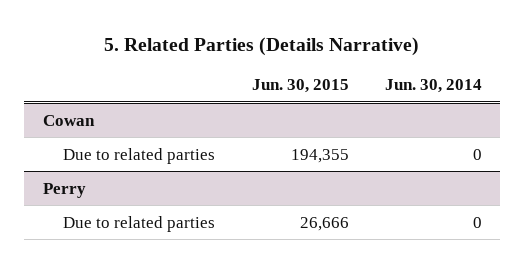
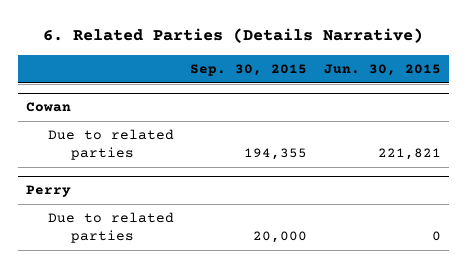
[104,36,420,56] 5. Related Parties (Details Narrative) -> [43,28,424,44] 6. Related Parties (Details Narrative)
[385,79,483,94] Jun. 30, 2014 -> none
none -> [190,64,308,77] Sep. 30, 2015
[290,148,349,163] 194,355 -> [377,148,441,161] 221,821
[299,216,349,231] 26,666 -> [431,231,441,242] 0

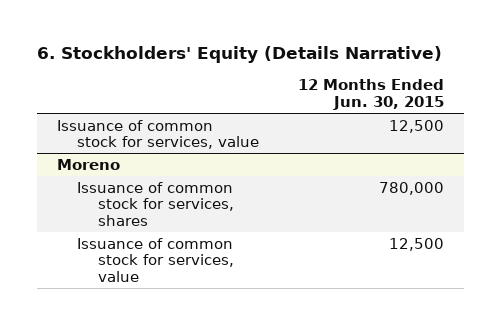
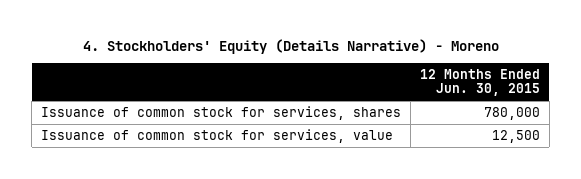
[37,46,443,64] 6. Stockholders' Equity (Details Narrative) -> [82,38,499,54] 4. Stockholders' Equity (Details Narrative) - Moreno
[56,119,260,150] Issuance of common stock for services, value -> none
[56,158,120,170] Moreno -> none

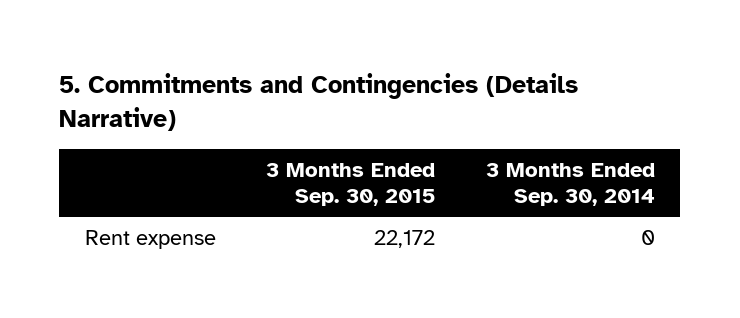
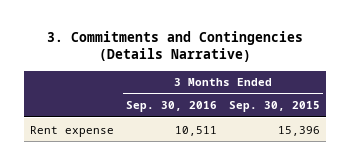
[59,73,579,131] 5. Commitments and Contingencies (Details Narrative) -> [47,30,304,63] 3. Commitments and Contingencies (Details Narrative)
[486,162,656,206] 3 Months Ended Sep. 30, 2014 -> none
none -> [126,101,218,113] Sep. 30, 2016
[374,230,436,249] 22,172 -> [278,125,321,136] 15,396

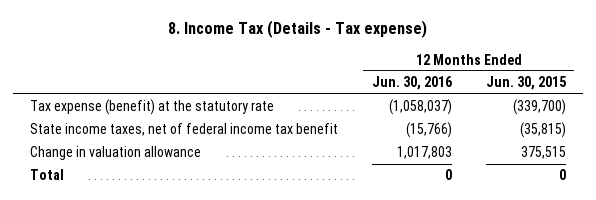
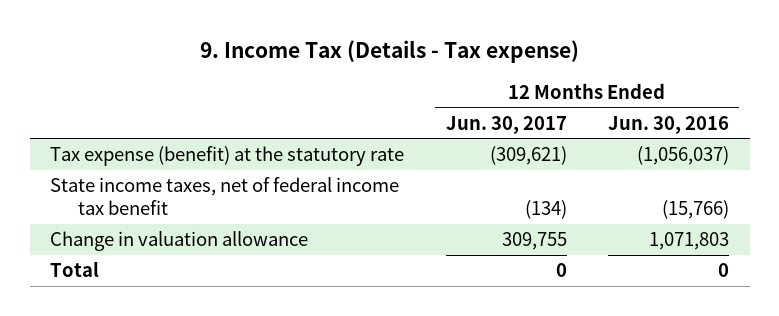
[167,20,427,39] 8. Income Tax (Details - Tax expense) -> [199,40,579,64] 9. Income Tax (Details - Tax expense)
[485,76,566,91] Jun. 30, 2015 -> none
none -> [445,115,567,134] Jun. 30, 2017
[388,99,452,116] (1,058,037) -> [636,146,729,166] (1,056,037)
[396,146,452,160] 1,017,803 -> [648,232,729,251] 1,071,803

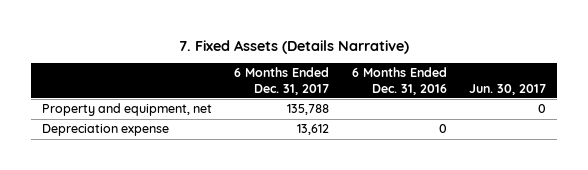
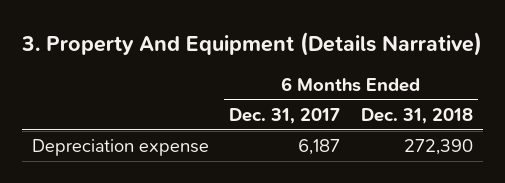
[179,39,410,54] 7. Fixed Assets (Details Narrative) -> [20,31,482,56] 3. Property And Equipment (Details Narrative)
[351,67,447,95] 6 Months Ended Dec. 31, 2016 -> none
[468,83,546,95] Jun. 30, 2017 -> none
none -> [360,107,473,124] Dec. 31, 2018
[42,103,213,117] Property and equipment, net -> none
[297,124,330,136] 13,612 -> [298,139,341,156] 6,187

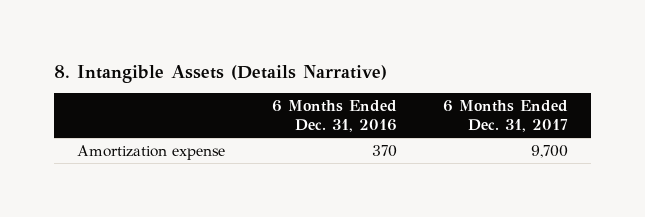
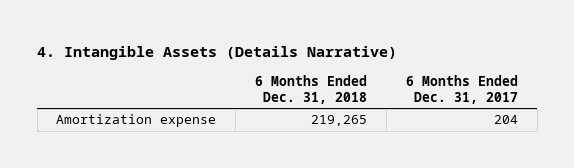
[53,64,387,83] 8. Intangible Assets (Details Narrative) -> [37,46,398,61] 4. Intangible Assets (Details Narrative)
[271,100,397,133] 6 Months Ended Dec. 31, 2016 -> none
none -> [255,74,368,104] 6 Months Ended Dec. 31, 2018
[531,144,569,158] 9,700 -> [494,115,519,125] 204

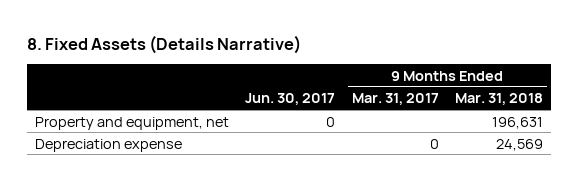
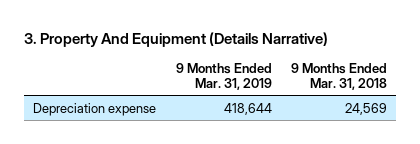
[27,34,302,54] 8. Fixed Assets (Details Narrative) -> [23,31,328,47] 3. Property And Equipment (Details Narrative)
[245,93,336,106] Jun. 30, 2017 -> none
[351,93,439,106] Mar. 31, 2017 -> none
none -> [175,63,272,91] 9 Months Ended Mar. 31, 2019
[35,116,230,130] Property and equipment, net -> none

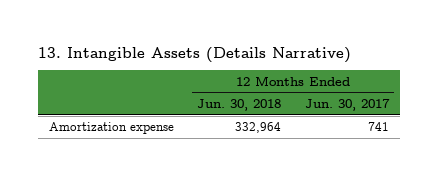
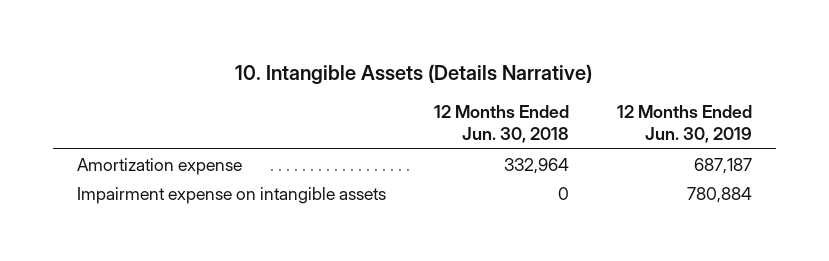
[37,46,351,63] 13. Intangible Assets (Details Narrative) -> [235,63,593,84] 10. Intangible Assets (Details Narrative)
[304,98,390,111] Jun. 30, 2017 -> none
none -> [616,105,752,144] 12 Months Ended Jun. 30, 2019
none -> [76,187,386,205] Impairment expense on intangible assets

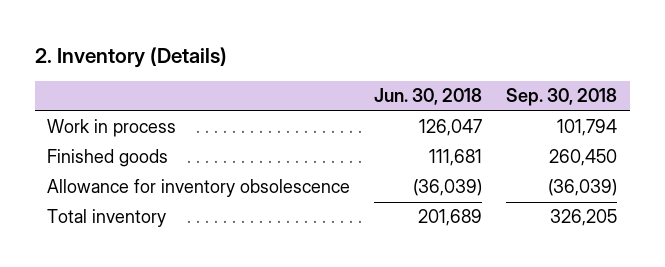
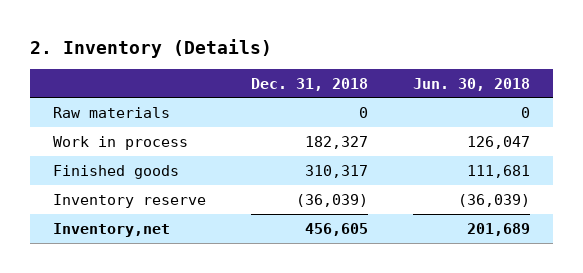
[506,88,618,107] Sep. 30, 2018 -> none
none -> [251,77,369,91] Dec. 31, 2018
none -> [52,106,170,118] Raw materials
[47,179,351,198] Allowance for inventory obsolescence -> [52,193,206,208] Inventory reserve
[47,209,167,228] Total inventory -> [52,222,170,237] Inventory,net

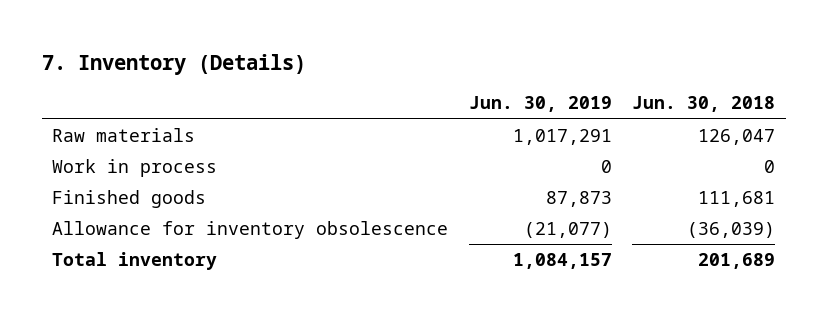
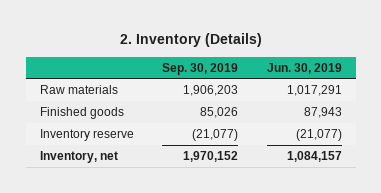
[42,53,307,75] 7. Inventory (Details) -> [119,33,262,48] 2. Inventory (Details)
[632,96,776,113] Jun. 30, 2018 -> none
none -> [162,62,239,75] Sep. 30, 2019
[52,158,218,177] Work in process -> none
[545,190,612,207] 87,873 -> [303,107,342,119] 87,943
[52,220,449,239] Allowance for inventory obsolescence -> [39,129,134,142] Inventory reserve
[52,251,218,270] Total inventory -> [39,151,118,164] Inventory, net

